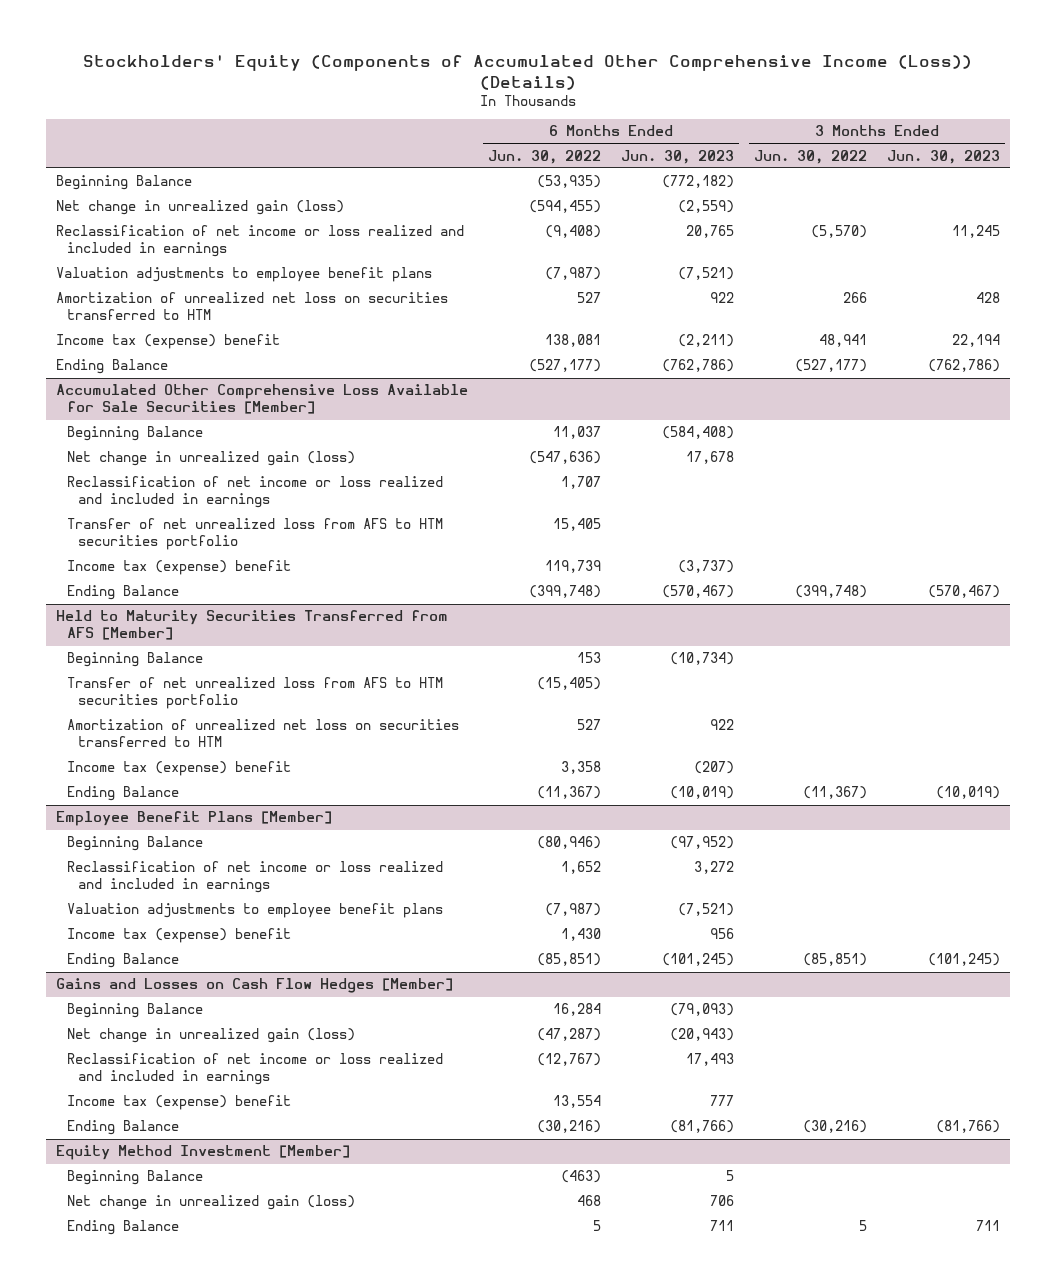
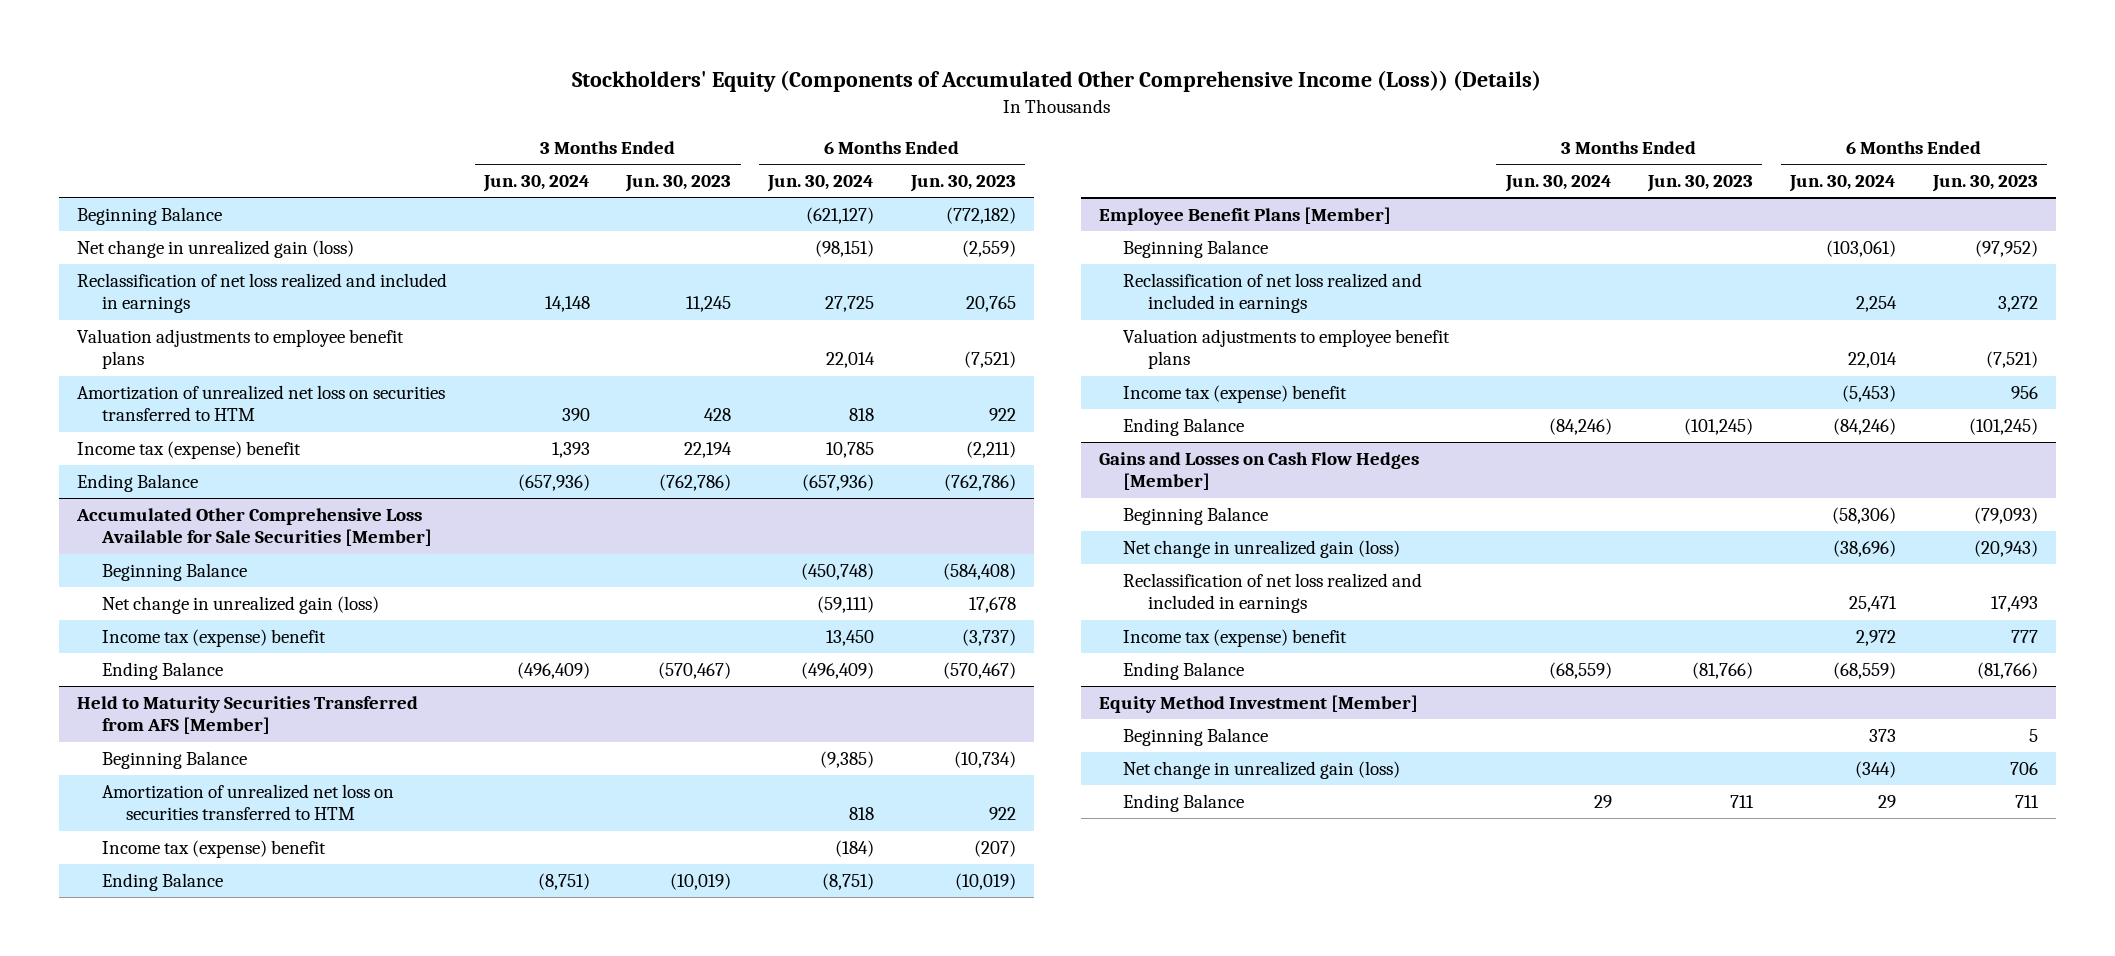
[488,149,602,164] Jun. 30, 2022 -> none
[754,149,868,164] Jun. 30, 2022 -> none
none -> [482,174,590,192] Jun. 30, 2024
none -> [767,174,875,192] Jun. 30, 2024
[56,225,465,258] Reclassification of net income or loss realized and included in earnings -> [77,272,448,314] Reclassification of net loss realized and included in earnings
[66,476,443,509] Reclassification of net income or loss realized and included in earnings -> none
[66,518,443,551] Transfer of net unrealized loss from AFS to HTM securities portfolio -> none
[66,677,443,710] Transfer of net unrealized loss from AFS to HTM securities portfolio -> none
[66,861,443,894] Reclassification of net income or loss realized and included in earnings -> [1123,272,1423,314] Reclassification of net loss realized and included in earnings
[66,1053,443,1086] Reclassification of net income or loss realized and included in earnings -> [1123,572,1423,614] Reclassification of net loss realized and included in earnings

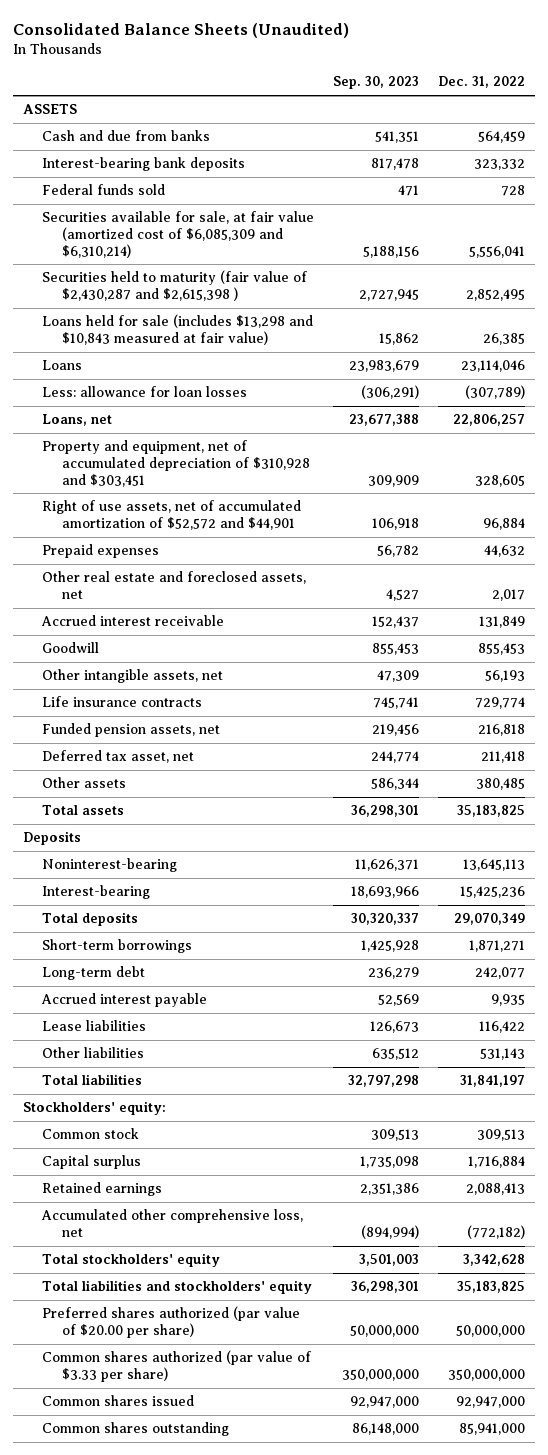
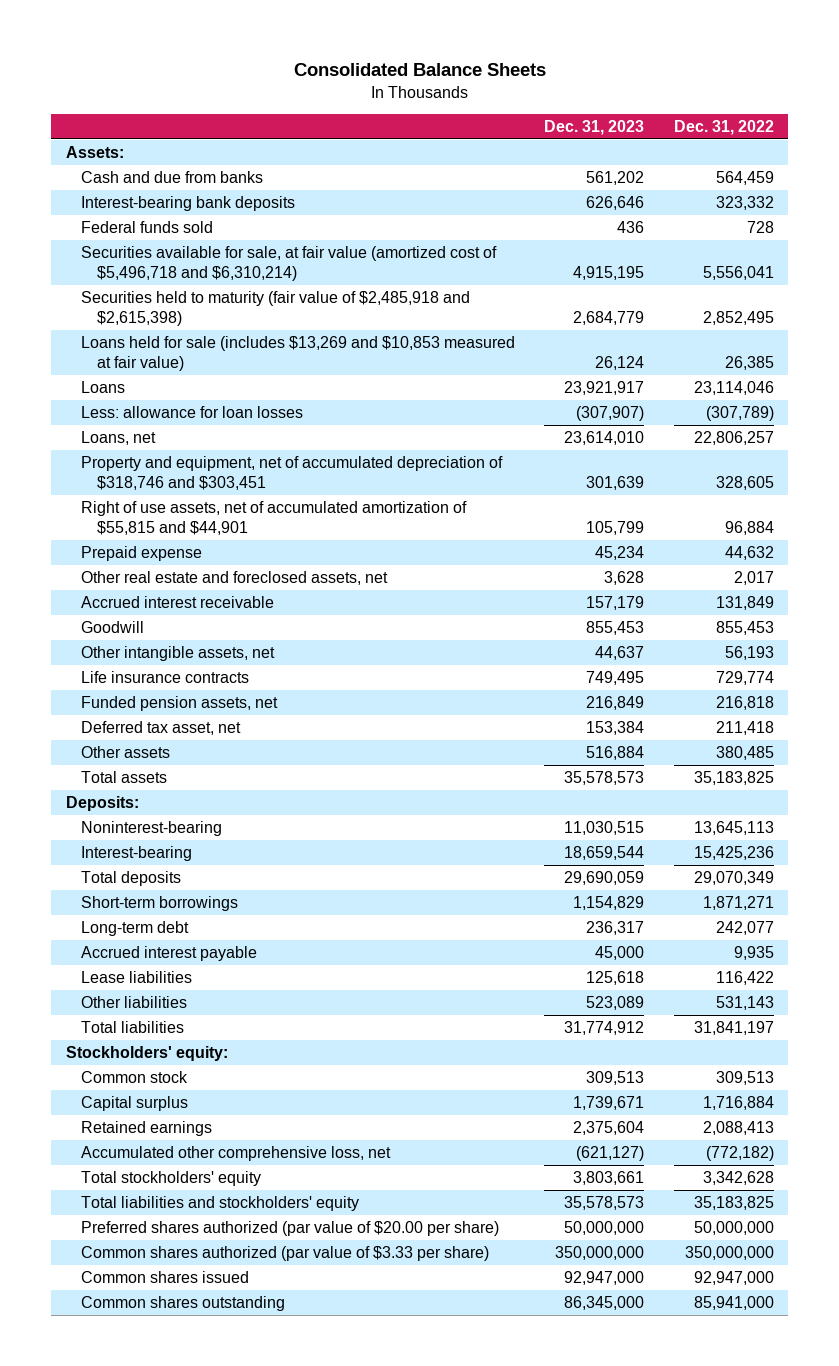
[12,22,349,38] Consolidated Balance Sheets (Unaudited) -> [293,63,546,77] Consolidated Balance Sheets
[333,76,420,90] Sep. 30, 2023 -> none
none -> [544,120,645,136] Dec. 31, 2023
[22,104,77,115] ASSETS -> [65,146,124,159] Assets:
[42,211,315,258] Securities available for sale, at fair value (amortized cost of $6,085,309 and $6,310,214) -> [81,246,498,281] Securities available for sale, at fair value (amortized cost of $5,496,718 and $6,310,214)
[42,270,308,301] Securities held to maturity (fair value of $2,430,287 and $2,615,398 ) -> [81,291,471,326] Securities held to maturity (fair value of $2,485,918 and $2,615,398)
[42,314,314,345] Loans held for sale (includes $13,298 and $10,843 measured at fair value) -> [81,336,516,371] Loans held for sale (includes $13,269 and $10,853 measured at fair value)
[42,440,310,487] Property and equipment, net of accumulated depreciation of $310,928 and $303,451 -> [81,456,504,490] Property and equipment, net of accumulated depreciation of $318,746 and $303,451
[42,500,302,530] Right of use assets, net of accumulated amortization of $52,572 and $44,901 -> [81,501,468,535] Right of use assets, net of accumulated amortization of $55,815 and $44,901
[42,544,160,559] Prepaid expenses -> [81,546,203,562] Prepaid expense
[22,831,81,846] Deposits -> [65,796,139,812] Deposits:

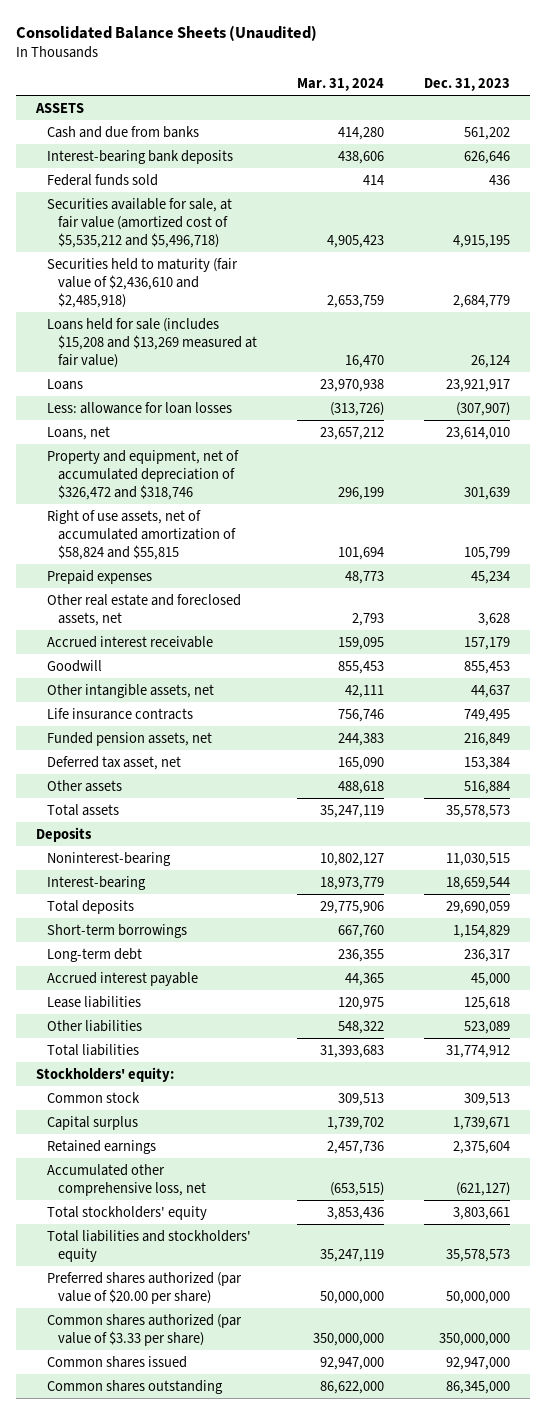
[293,63,546,77] Consolidated Balance Sheets -> [15,25,317,42] Consolidated Balance Sheets (Unaudited)
[673,120,774,136] Dec. 31, 2022 -> none
none -> [297,78,385,92] Mar. 31, 2024
[65,146,124,159] Assets: -> [34,102,84,113] ASSETS
[81,246,498,281] Securities available for sale, at fair value (amortized cost of $5,496,718 and $6,310,214) -> [47,197,233,248] Securities available for sale, at fair value (amortized cost of $5,535,212 and $5,496,718)
[81,291,471,326] Securities held to maturity (fair value of $2,485,918 and $2,615,398) -> [47,257,239,308] Securities held to maturity (fair value of $2,436,610 and $2,485,918)
[81,336,516,371] Loans held for sale (includes $13,269 and $10,853 measured at fair value) -> [47,317,258,368] Loans held for sale (includes $15,208 and $13,269 measured at fair value)
[81,456,504,490] Property and equipment, net of accumulated depreciation of $318,746 and $303,451 -> [47,449,240,500] Property and equipment, net of accumulated depreciation of $326,472 and $318,746
[81,501,468,535] Right of use assets, net of accumulated amortization of $55,815 and $44,901 -> [47,509,237,560] Right of use assets, net of accumulated amortization of $58,824 and $55,815
[81,546,203,562] Prepaid expense -> [47,569,153,584] Prepaid expenses
[65,796,139,812] Deposits: -> [35,826,92,842] Deposits

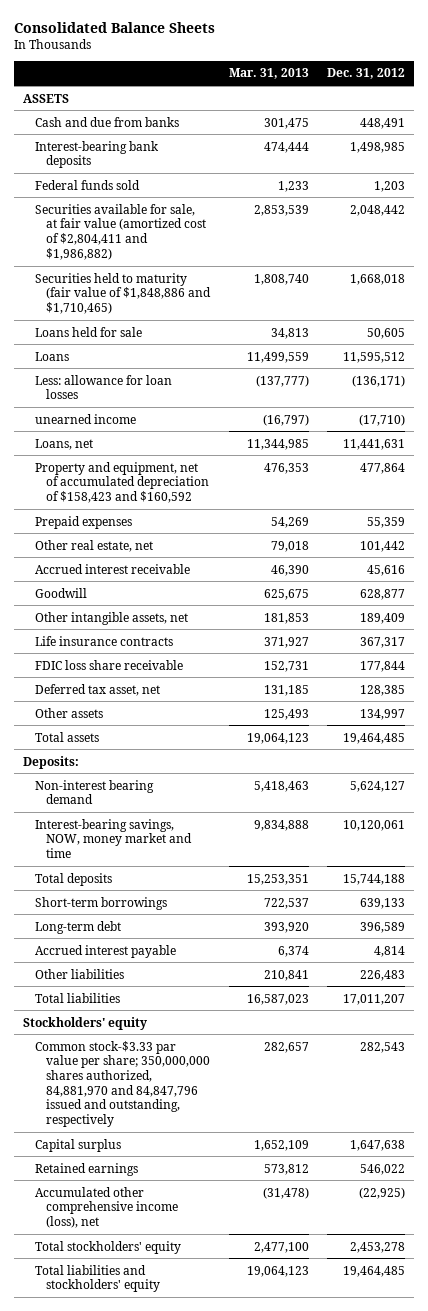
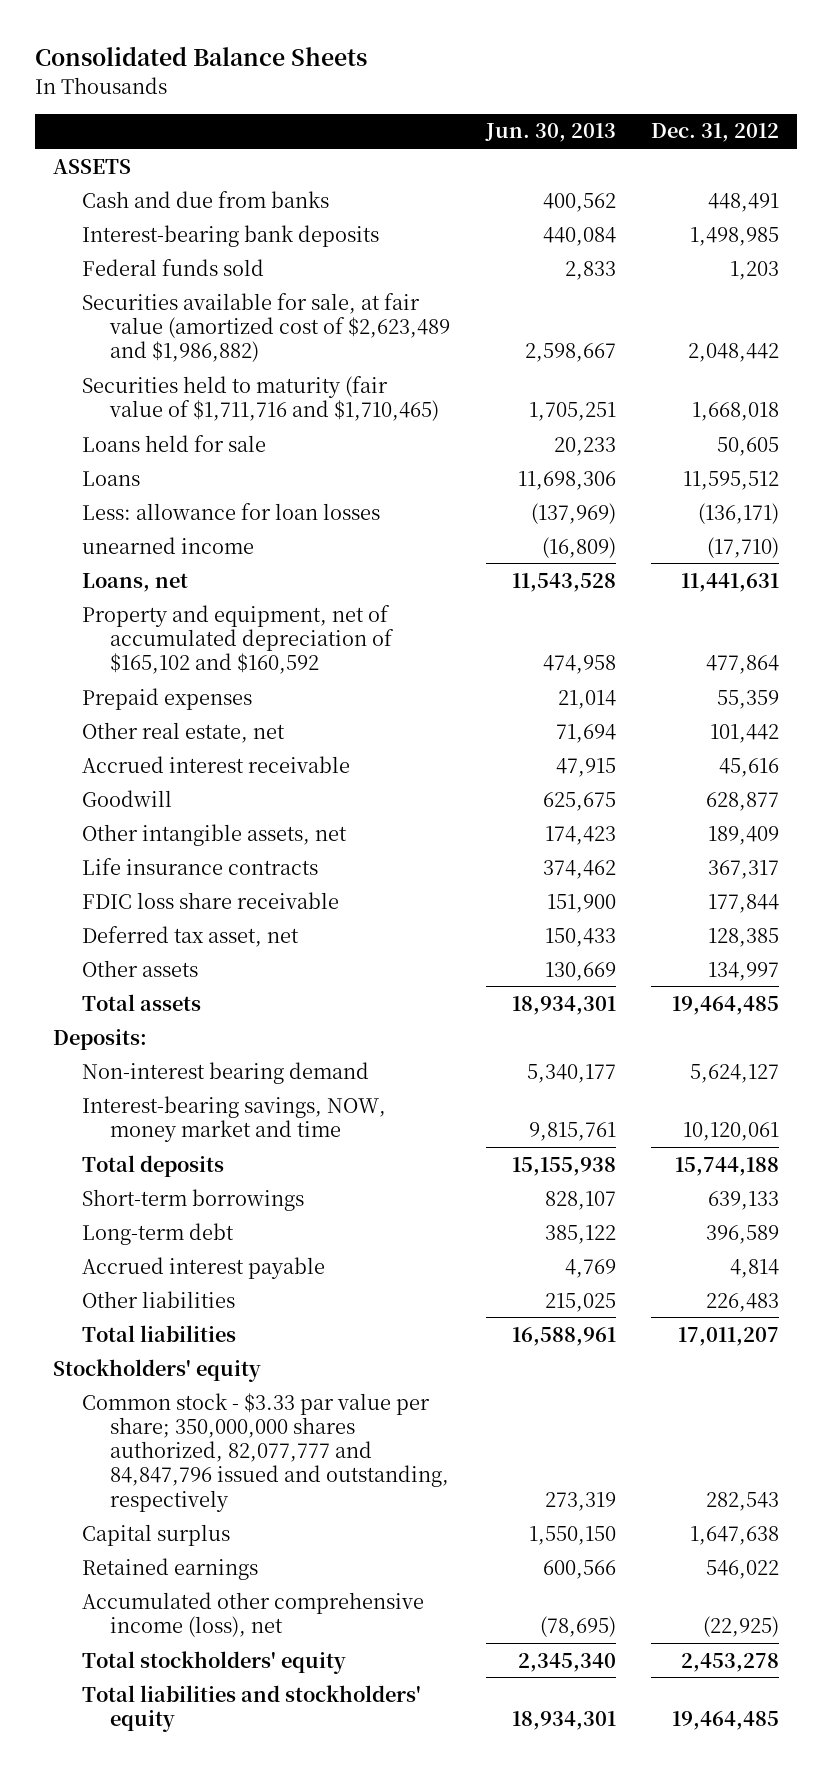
[228,68,309,80] Mar. 31, 2013 -> none
none -> [484,123,616,143] Jun. 30, 2013
[34,203,207,260] Securities available for sale, at fair value (amortized cost of $2,804,411 and $1,986,882) -> [81,292,451,363] Securities available for sale, at fair value (amortized cost of $2,623,489 and $1,986,882)
[34,272,212,314] Securities held to maturity (fair value of $1,848,886 and $1,710,465) -> [81,375,440,421] Securities held to maturity (fair value of $1,711,716 and $1,710,465)
[34,461,210,503] Property and equipment, net of accumulated depreciation of $158,423 and $160,592 -> [81,604,395,675] Property and equipment, net of accumulated depreciation of $165,102 and $160,592
[34,1040,211,1128] Common stock-$3.33 par value per share; 350,000,000 shares authorized, 84,881,970 and 84,847,796 issued and outstanding, respectively -> [81,1392,450,1512] Common stock - $3.33 par value per share; 350,000,000 shares authorized, 82,077,777 and 84,847,796 issued and outstanding, respectively

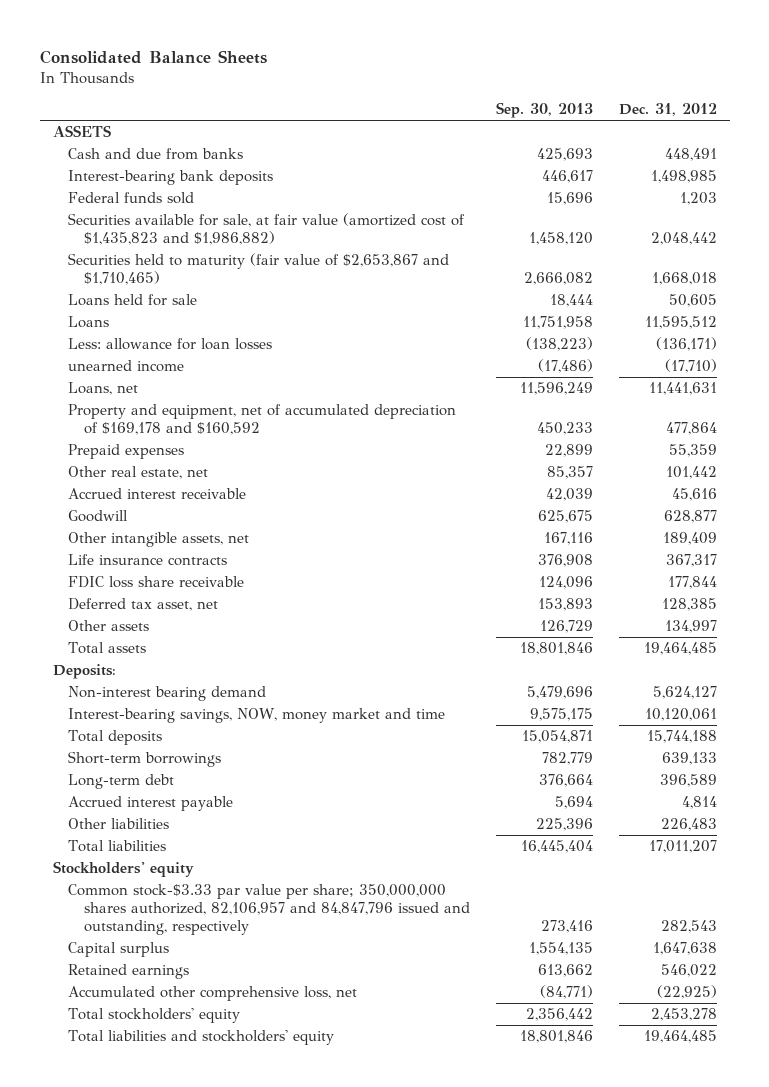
[484,123,616,143] Jun. 30, 2013 -> none
none -> [495,102,593,119] Sep. 30, 2013
[81,292,451,363] Securities available for sale, at fair value (amortized cost of $2,623,489 and $1,986,882) -> [68,213,466,246] Securities available for sale, at fair value (amortized cost of $1,435,823 and $1,986,882)
[81,375,440,421] Securities held to maturity (fair value of $1,711,716 and $1,710,465) -> [68,253,450,286] Securities held to maturity (fair value of $2,653,867 and $1,710,465)
[81,604,395,675] Property and equipment, net of accumulated depreciation of $165,102 and $160,592 -> [68,404,457,436] Property and equipment, net of accumulated depreciation of $169,178 and $160,592
[81,1392,450,1512] Common stock - $3.33 par value per share; 350,000,000 shares authorized, 82,077,777 and 84,847,796 issued and outstanding, respectively -> [68,884,470,935] Common stock-$3.33 par value per share; 350,000,000 shares authorized, 82,106,957 and 84,847,796 issued and outstanding, respectively
[81,1591,424,1637] Accumulated other comprehensive income (loss), net -> [68,986,358,1002] Accumulated other comprehensive loss, net

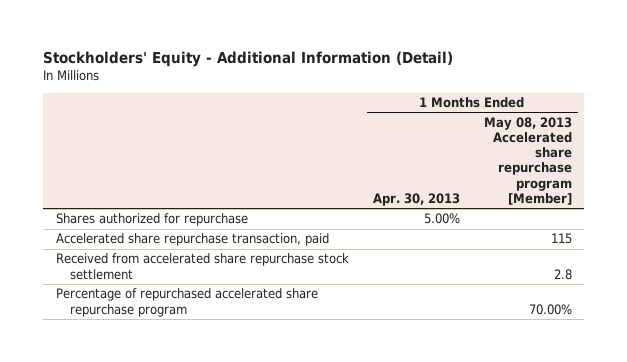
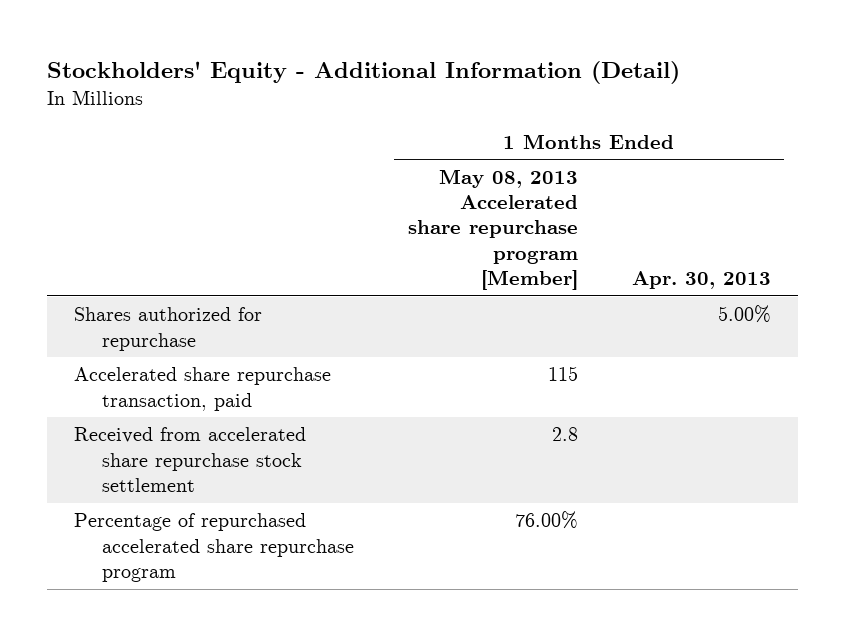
[528,303,572,315] 70.00% -> [514,511,578,530] 76.00%

